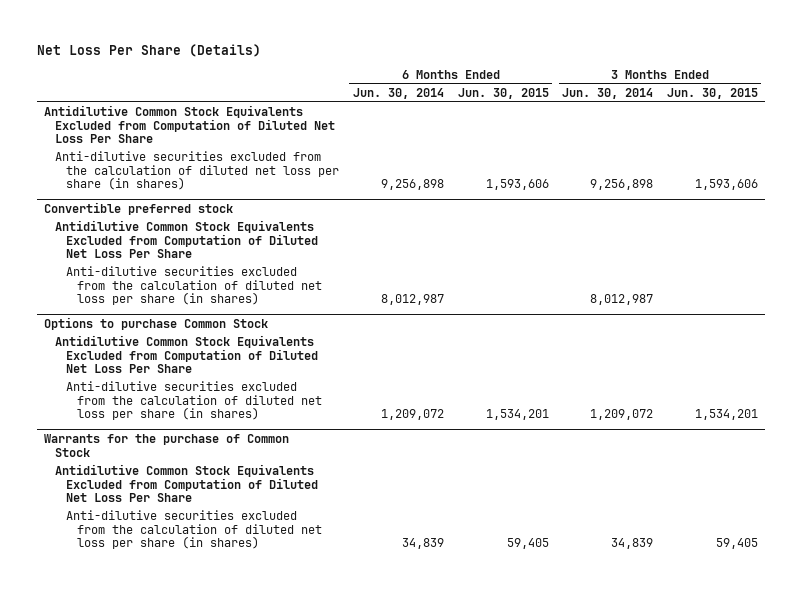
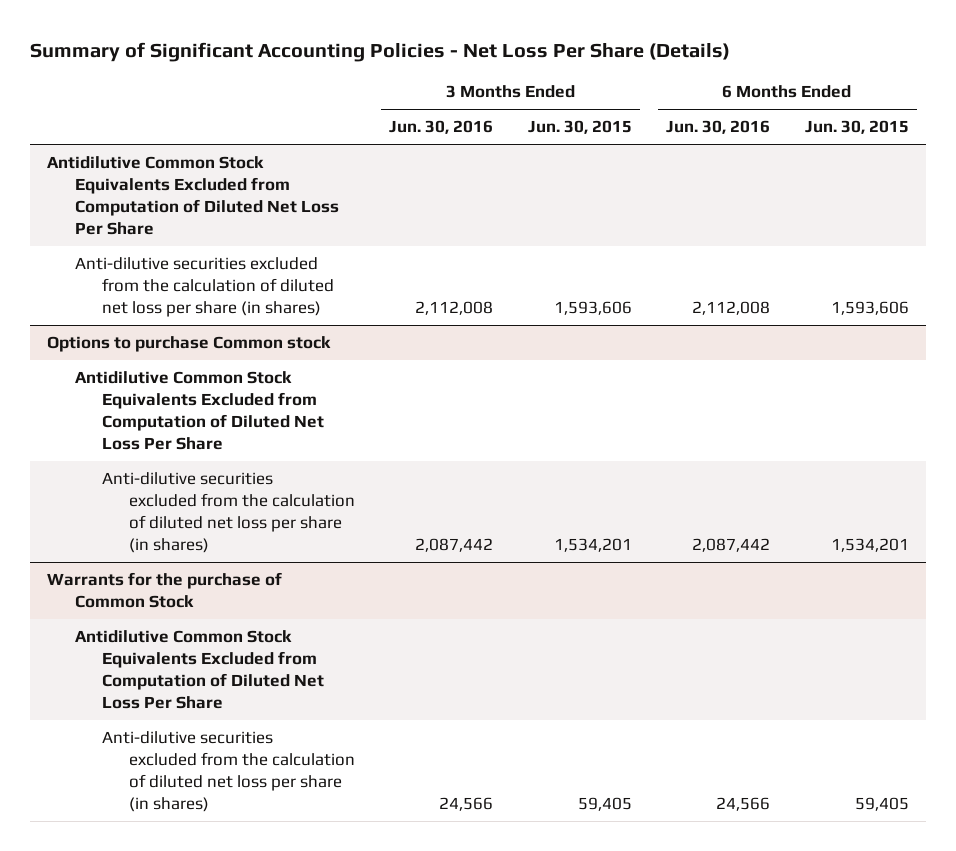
[37,43,262,57] Net Loss Per Share (Details) -> [30,41,731,62] Summary of Significant Accounting Policies - Net Loss Per Share (Details)
[352,87,444,99] Jun. 30, 2014 -> none
[562,87,654,99] Jun. 30, 2014 -> none
none -> [389,120,494,135] Jun. 30, 2016
none -> [666,120,771,135] Jun. 30, 2016
[43,201,233,215] Convertible preferred stock -> none
[54,220,318,259] Antidilutive Common Stock Equivalents Excluded from Computation of Diluted Net Loss Per Share -> none
[65,266,323,306] Anti-dilutive securities excluded from the calculation of diluted net loss per share (in shares) -> none
[43,316,268,330] Options to purchase Common Stock -> [47,336,332,353] Options to purchase Common stock

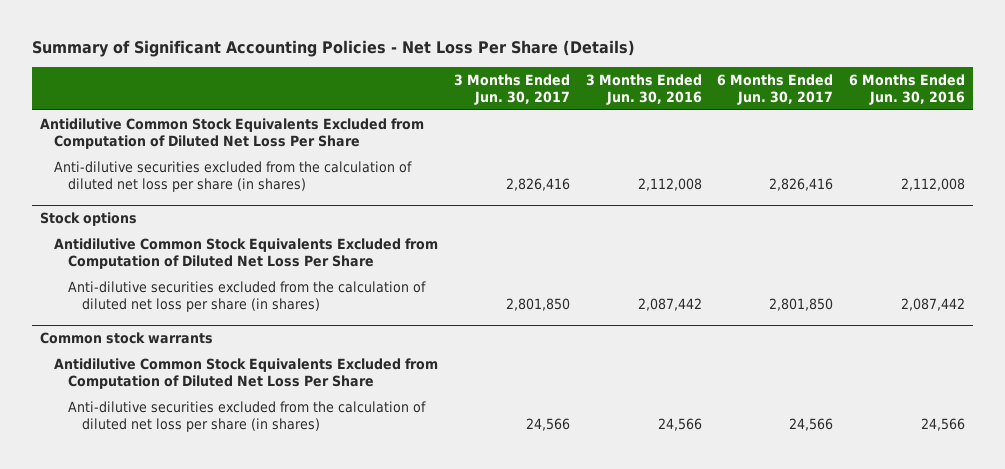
[527,120,632,135] Jun. 30, 2015 -> none
[804,120,909,135] Jun. 30, 2015 -> none
none -> [453,74,570,105] 3 Months Ended Jun. 30, 2017
none -> [717,74,834,105] 6 Months Ended Jun. 30, 2017
[47,336,332,353] Options to purchase Common stock -> [39,212,137,227] Stock options
[47,572,283,609] Warrants for the purchase of Common Stock -> [39,332,213,345] Common stock warrants

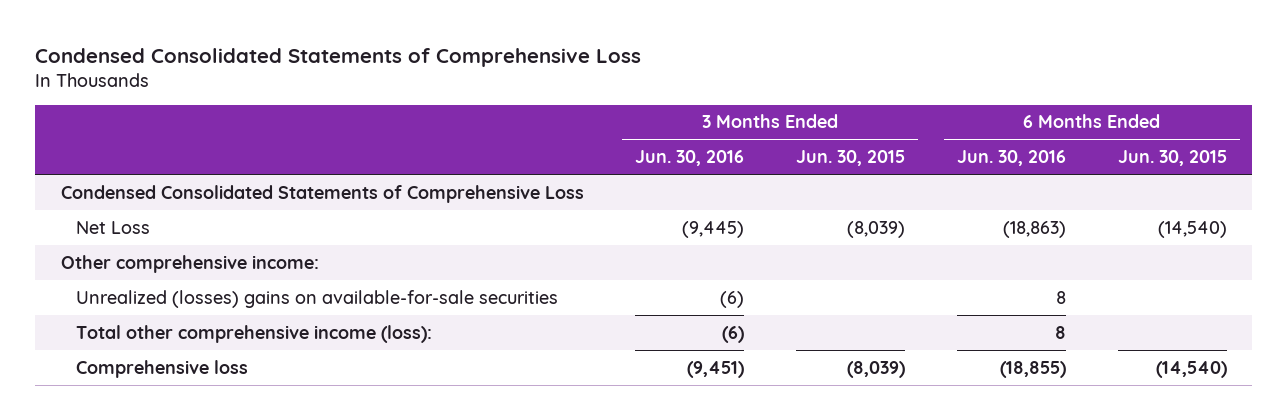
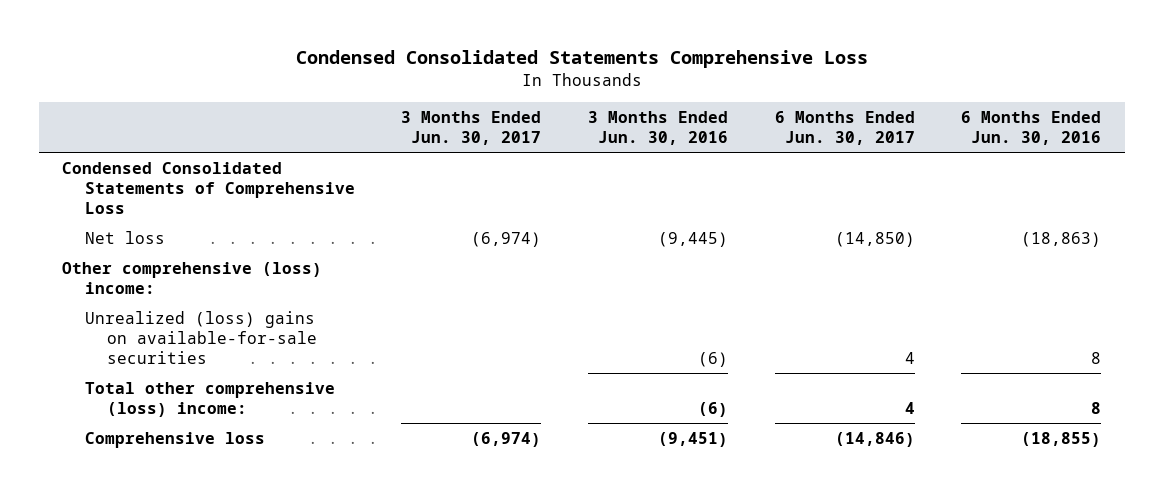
[34,47,641,67] Condensed Consolidated Statements of Comprehensive Loss -> [295,50,868,69] Condensed Consolidated Statements Comprehensive Loss
[796,150,906,167] Jun. 30, 2015 -> none
[1117,150,1227,167] Jun. 30, 2015 -> none
none -> [401,111,542,146] 3 Months Ended Jun. 30, 2017
none -> [774,111,915,146] 6 Months Ended Jun. 30, 2017
[75,220,150,234] Net Loss -> [84,230,165,244] Net loss
[60,254,319,273] Other comprehensive income: -> [62,261,323,294] Other comprehensive (loss) income:
[75,289,558,308] Unrealized (losses) gains on available-for-sale securities -> [84,310,317,364] Unrealized (loss) gains on available-for-sale securities
[75,324,432,343] Total other comprehensive income (loss): -> [84,381,335,417] Total other comprehensive (loss) income:

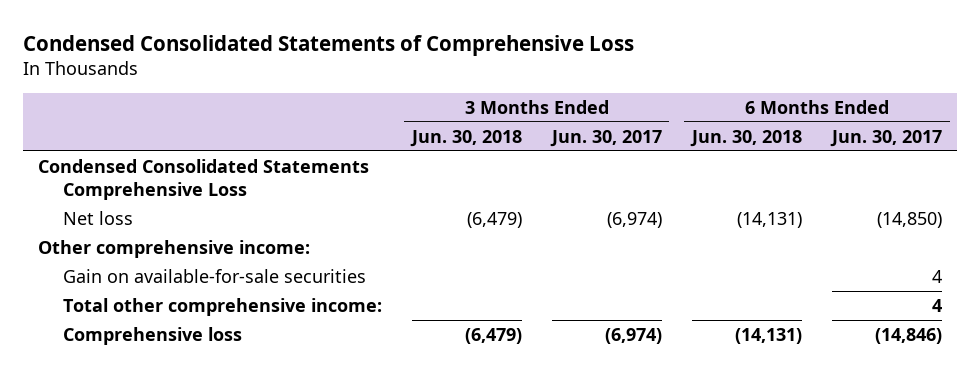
[295,50,868,69] Condensed Consolidated Statements Comprehensive Loss -> [22,34,634,56] Condensed Consolidated Statements of Comprehensive Loss
[587,111,728,146] 3 Months Ended Jun. 30, 2016 -> none
[961,111,1102,146] 6 Months Ended Jun. 30, 2016 -> none
none -> [409,129,522,147] Jun. 30, 2018
none -> [689,129,802,147] Jun. 30, 2018
[62,161,355,214] Condensed Consolidated Statements of Comprehensive Loss -> [37,159,369,200] Condensed Consolidated Statements Comprehensive Loss
[62,261,323,294] Other comprehensive (loss) income: -> [37,240,310,259] Other comprehensive income:
[84,310,317,364] Unrealized (loss) gains on available-for-sale securities -> [62,269,366,284] Gain on available-for-sale securities
[84,381,335,417] Total other comprehensive (loss) income: -> [62,298,382,317] Total other comprehensive income:

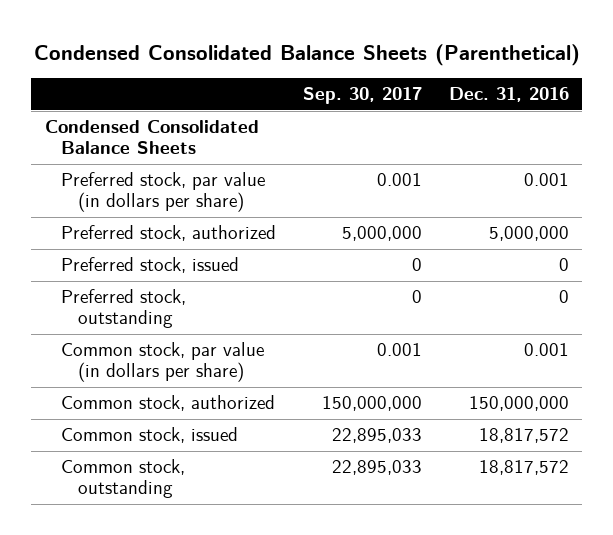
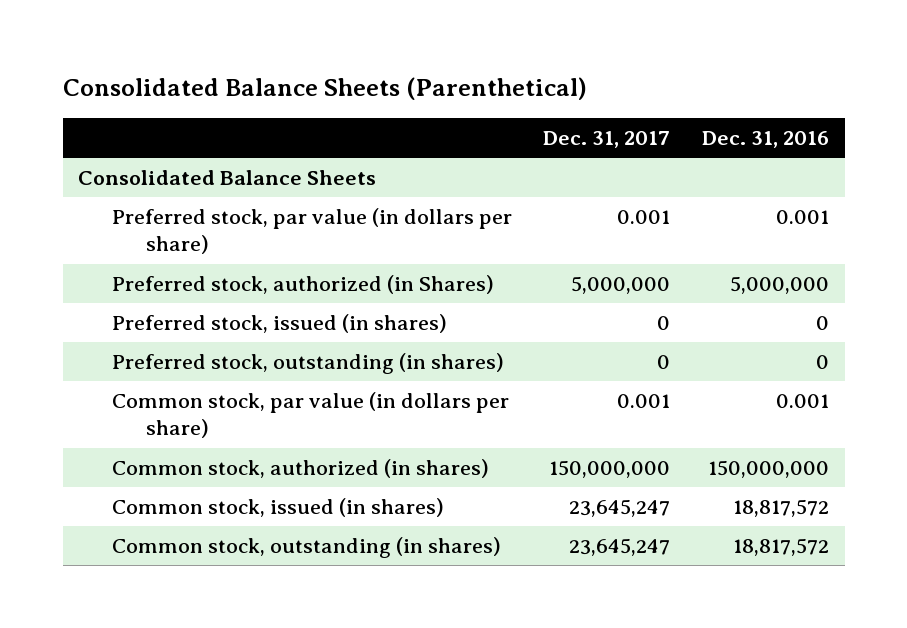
[33,43,580,66] Condensed Consolidated Balance Sheets (Parenthetical) -> [62,77,587,101] Consolidated Balance Sheets (Parenthetical)
[302,87,422,105] Sep. 30, 2017 -> none
none -> [543,131,671,149] Dec. 31, 2017
[44,120,259,155] Condensed Consolidated Balance Sheets -> [78,170,377,186] Consolidated Balance Sheets
[61,225,277,242] Preferred stock, authorized -> [111,275,494,295] Preferred stock, authorized (in Shares)
[61,257,240,274] Preferred stock, issued -> [111,314,447,334] Preferred stock, issued (in shares)
[61,289,187,329] Preferred stock, outstanding -> [111,353,504,375] Preferred stock, outstanding (in shares)
[61,395,276,412] Common stock, authorized -> [111,459,489,479] Common stock, authorized (in shares)
[61,427,239,444] Common stock, issued -> [111,498,444,518] Common stock, issued (in shares)
[61,459,186,499] Common stock, outstanding -> [111,537,501,559] Common stock, outstanding (in shares)

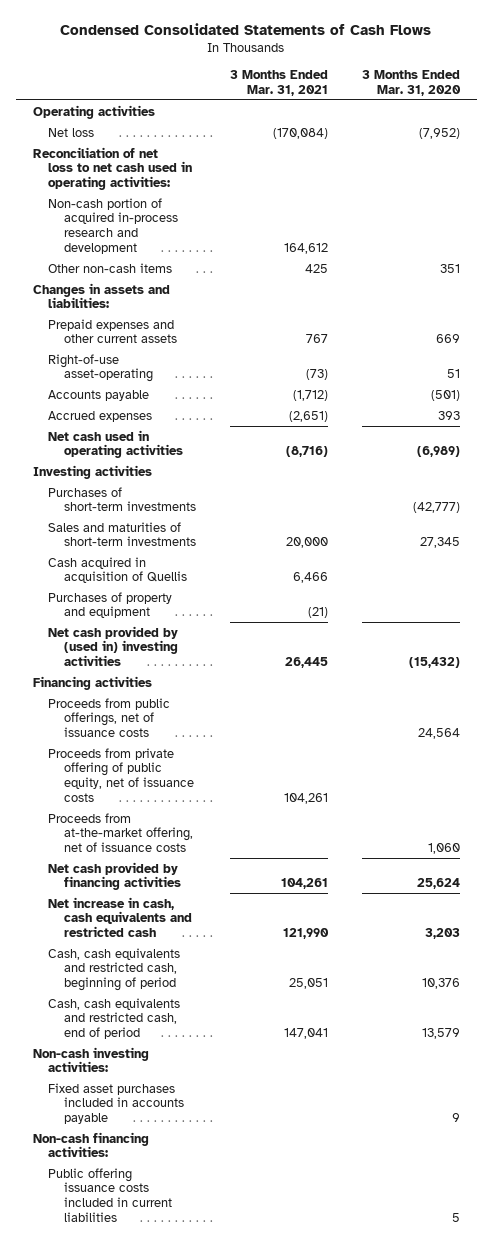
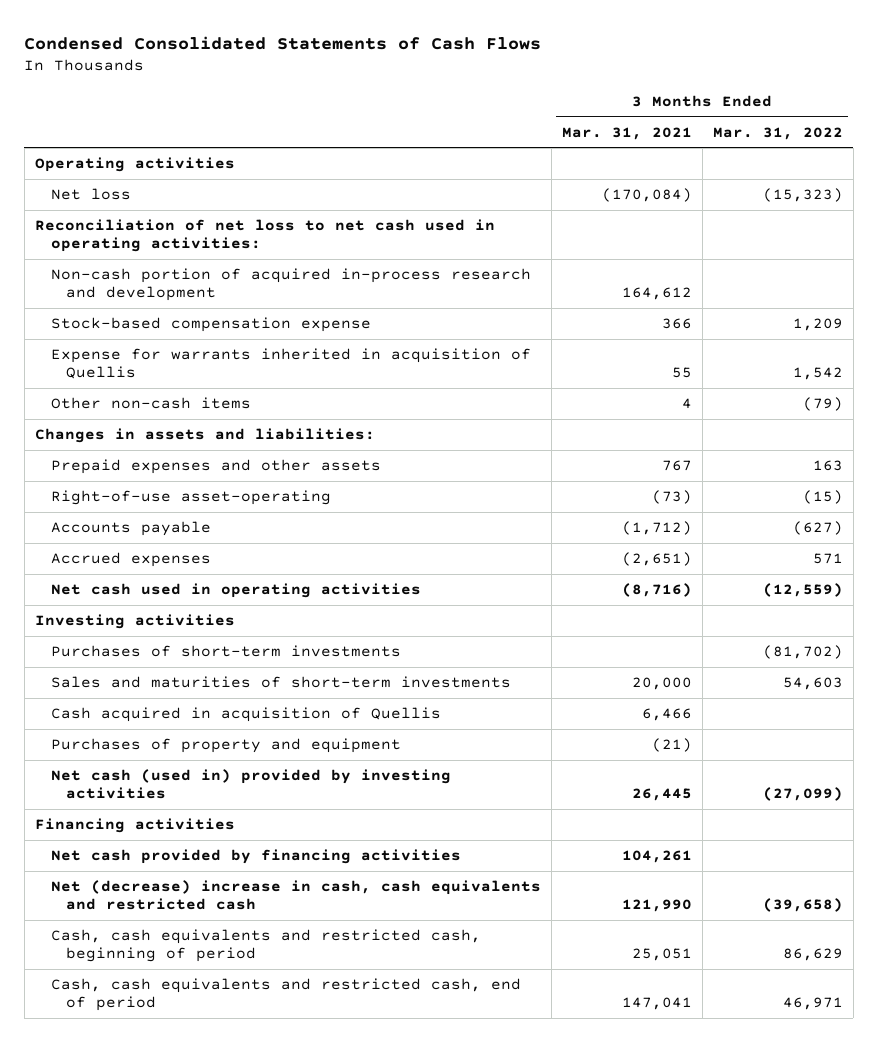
[361,69,461,96] 3 Months Ended Mar. 31, 2020 -> none
none -> [712,126,843,140] Mar. 31, 2022
none -> [50,316,371,332] Stock-based compensation expense
none -> [50,347,531,380] Expense for warrants inherited in acquisition of Quellis
[304,263,328,273] 425 -> [681,397,692,409] 4
[48,318,177,344] Prepaid expenses and other current assets -> [50,458,381,474] Prepaid expenses and other assets
[48,625,179,666] Net cash provided by (used in) investing activities -> [50,768,451,800] Net cash (used in) provided by investing activities
[48,697,171,737] Proceeds from public offerings, net of issuance costs -> none
[48,747,194,802] Proceeds from private offering of public equity, net of issuance costs -> none
[48,812,193,852] Proceeds from at-the-market offering, net of issuance costs -> none
[48,896,192,937] Net increase in cash, cash equivalents and restricted cash -> [50,879,541,911] Net (decrease) increase in cash, cash equivalents and restricted cash
[32,1046,149,1073] Non-cash investing activities: -> none
[48,1082,184,1124] Fixed asset purchases included in accounts payable -> none
[32,1131,149,1158] Non-cash financing activities: -> none
[48,1167,172,1222] Public offering issuance costs included in current liabilities -> none

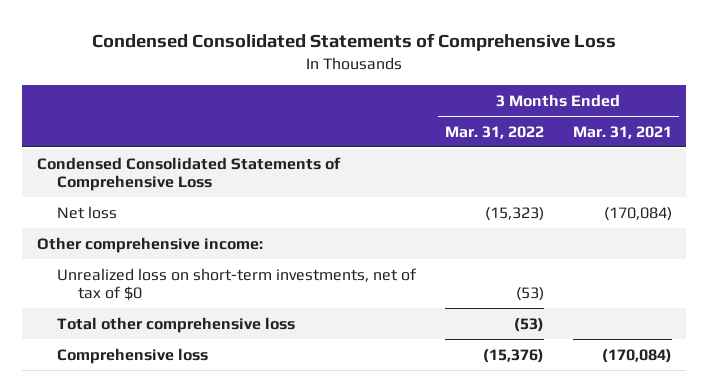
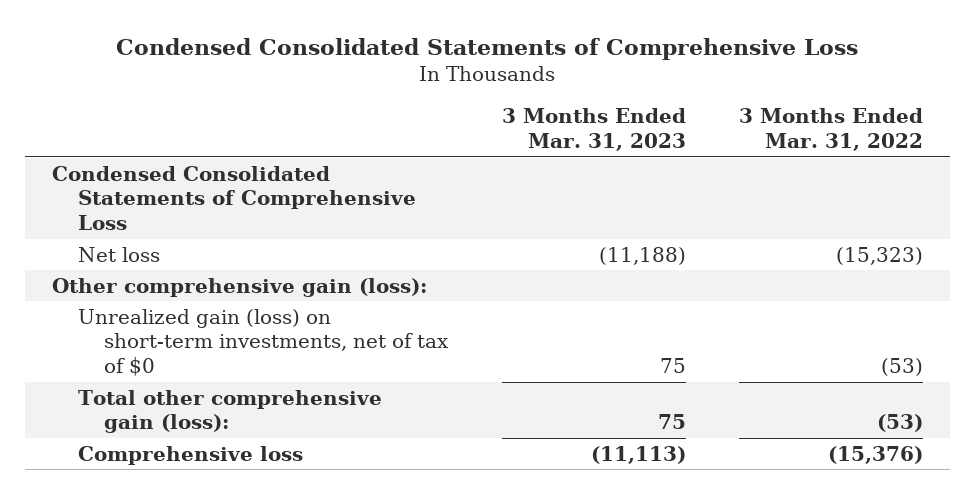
[572,125,672,139] Mar. 31, 2021 -> none
none -> [501,108,686,152] 3 Months Ended Mar. 31, 2023
[36,236,263,253] Other comprehensive income: -> [51,277,427,297] Other comprehensive gain (loss):
[57,267,418,302] Unrealized loss on short-term investments, net of tax of $0 -> [78,308,450,377] Unrealized gain (loss) on short-term investments, net of tax of $0
[57,316,296,333] Total other comprehensive loss -> [78,389,383,434] Total other comprehensive gain (loss):

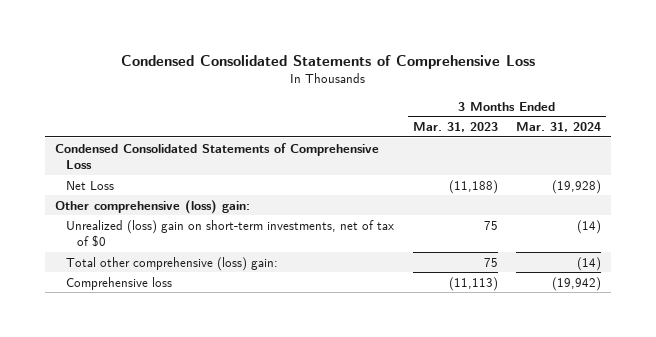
[738,108,923,152] 3 Months Ended Mar. 31, 2022 -> none
none -> [516,122,602,133] Mar. 31, 2024
[78,246,161,262] Net loss -> [65,180,114,190] Net Loss
[51,277,427,297] Other comprehensive gain (loss): -> [54,199,250,214] Other comprehensive (loss) gain:
[78,308,450,377] Unrealized gain (loss) on short-term investments, net of tax of $0 -> [65,219,394,248] Unrealized (loss) gain on short-term investments, net of tax of $0
[78,389,383,434] Total other comprehensive gain (loss): -> [65,256,278,271] Total other comprehensive (loss) gain:

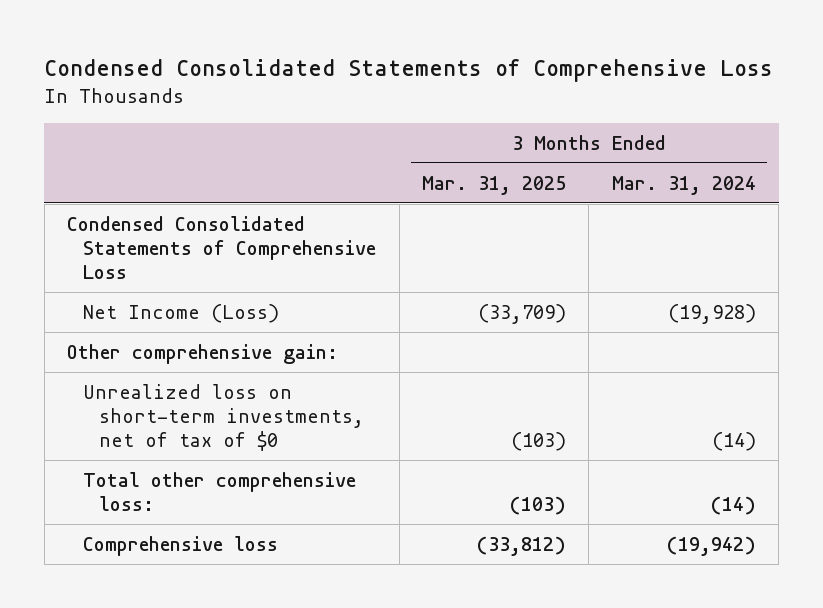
[412,122,498,133] Mar. 31, 2023 -> none
none -> [421,175,566,195] Mar. 31, 2025
[65,180,114,190] Net Loss -> [83,303,280,323] Net Income (Loss)
[54,199,250,214] Other comprehensive (loss) gain: -> [67,343,339,364] Other comprehensive gain:
[65,219,394,248] Unrealized (loss) gain on short-term investments, net of tax of $0 -> [83,383,364,452] Unrealized loss on short-term investments, net of tax of $0
[65,256,278,271] Total other comprehensive (loss) gain: -> [83,471,357,512] Total other comprehensive loss:

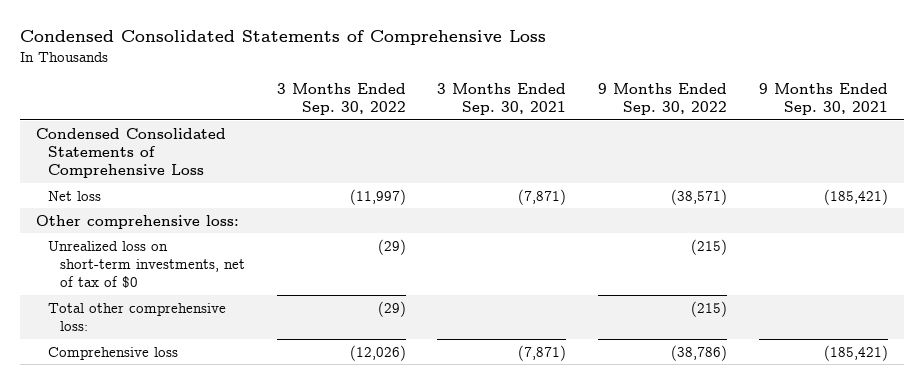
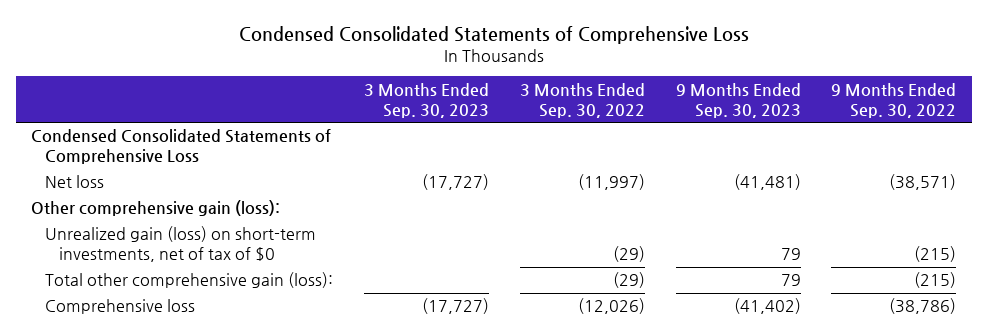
[437,82,567,116] 3 Months Ended Sep. 30, 2021 -> none
[759,82,889,116] 9 Months Ended Sep. 30, 2021 -> none
none -> [363,82,489,118] 3 Months Ended Sep. 30, 2023
none -> [675,82,801,118] 9 Months Ended Sep. 30, 2023
[35,214,239,229] Other comprehensive loss: -> [31,200,281,217] Other comprehensive gain (loss):
[47,240,245,289] Unrealized loss on short-term investments, net of tax of $0 -> [45,226,317,263] Unrealized gain (loss) on short-term investments, net of tax of $0
[47,302,226,332] Total other comprehensive loss: -> [45,272,334,289] Total other comprehensive gain (loss):

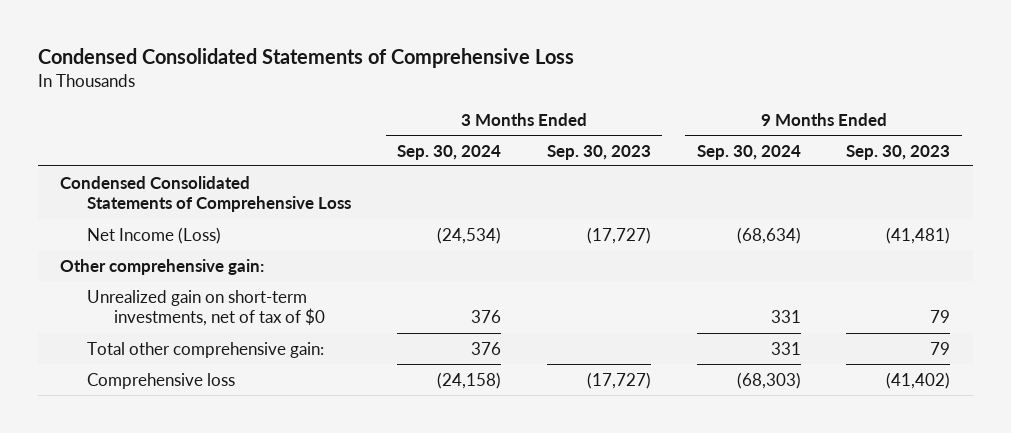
[519,82,645,118] 3 Months Ended Sep. 30, 2022 -> none
[831,82,957,118] 9 Months Ended Sep. 30, 2022 -> none
none -> [397,144,502,160] Sep. 30, 2024
none -> [696,144,801,160] Sep. 30, 2024
[45,175,105,189] Net loss -> [87,226,222,244] Net Income (Loss)
[31,200,281,217] Other comprehensive gain (loss): -> [60,258,265,275] Other comprehensive gain:
[45,226,317,263] Unrealized gain (loss) on short-term investments, net of tax of $0 -> [87,289,326,327] Unrealized gain on short-term investments, net of tax of $0
[45,272,334,289] Total other comprehensive gain (loss): -> [87,341,325,358] Total other comprehensive gain:

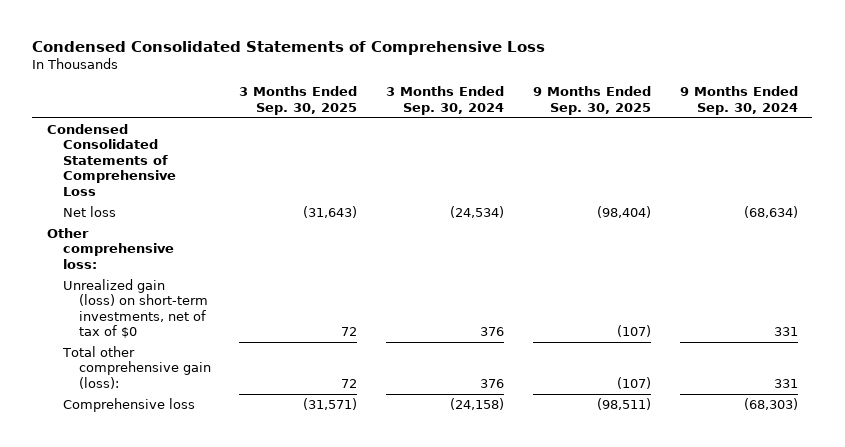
[546,144,651,160] Sep. 30, 2023 -> none
[846,144,951,160] Sep. 30, 2023 -> none
none -> [239,86,358,115] 3 Months Ended Sep. 30, 2025
none -> [533,86,652,115] 9 Months Ended Sep. 30, 2025
[87,226,222,244] Net Income (Loss) -> [62,205,116,217] Net loss
[60,258,265,275] Other comprehensive gain: -> [46,227,174,269] Other comprehensive loss:
[87,289,326,327] Unrealized gain on short-term investments, net of tax of $0 -> [62,278,208,339] Unrealized gain (loss) on short-term investments, net of tax of $0
[87,341,325,358] Total other comprehensive gain: -> [61,345,211,389] Total other comprehensive gain (loss):

